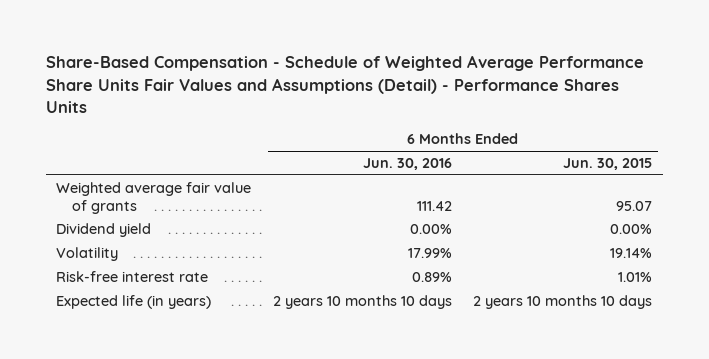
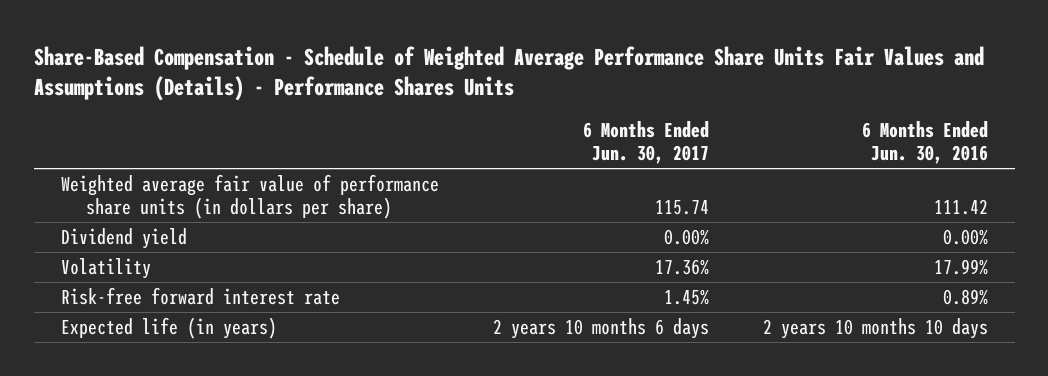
[45,55,644,114] Share-Based Compensation - Schedule of Weighted Average Performance Share Units Fair Values and Assumptions (Detail) - Performance Shares Units -> [33,45,984,102] Share-Based Compensation - Schedule of Weighted Average Performance Share Units Fair Values and Assumptions (Details) - Performance Shares Units
[563,158,653,171] Jun. 30, 2015 -> none
none -> [582,121,709,165] 6 Months Ended Jun. 30, 2017
[56,181,252,214] Weighted average fair value of grants -> [60,173,439,220] Weighted average fair value of performance share units (in dollars per share)
[56,270,209,282] Risk-free interest rate -> [60,286,340,305] Risk-free forward interest rate

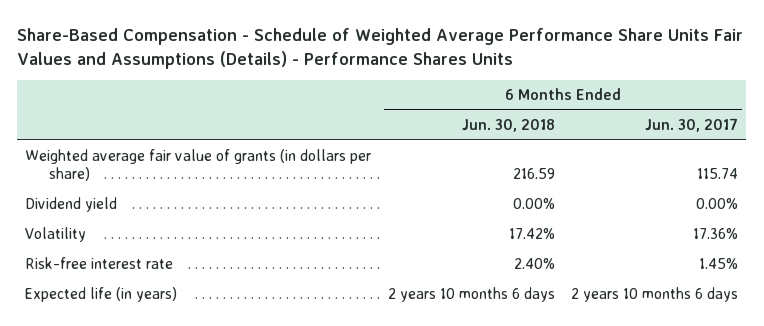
[861,121,988,165] 6 Months Ended Jun. 30, 2016 -> none
none -> [461,118,555,132] Jun. 30, 2018
[60,173,439,220] Weighted average fair value of performance share units (in dollars per share) -> [25,149,372,181] Weighted average fair value of grants (in dollars per share)
[60,286,340,305] Risk-free forward interest rate -> [25,257,174,270] Risk-free interest rate

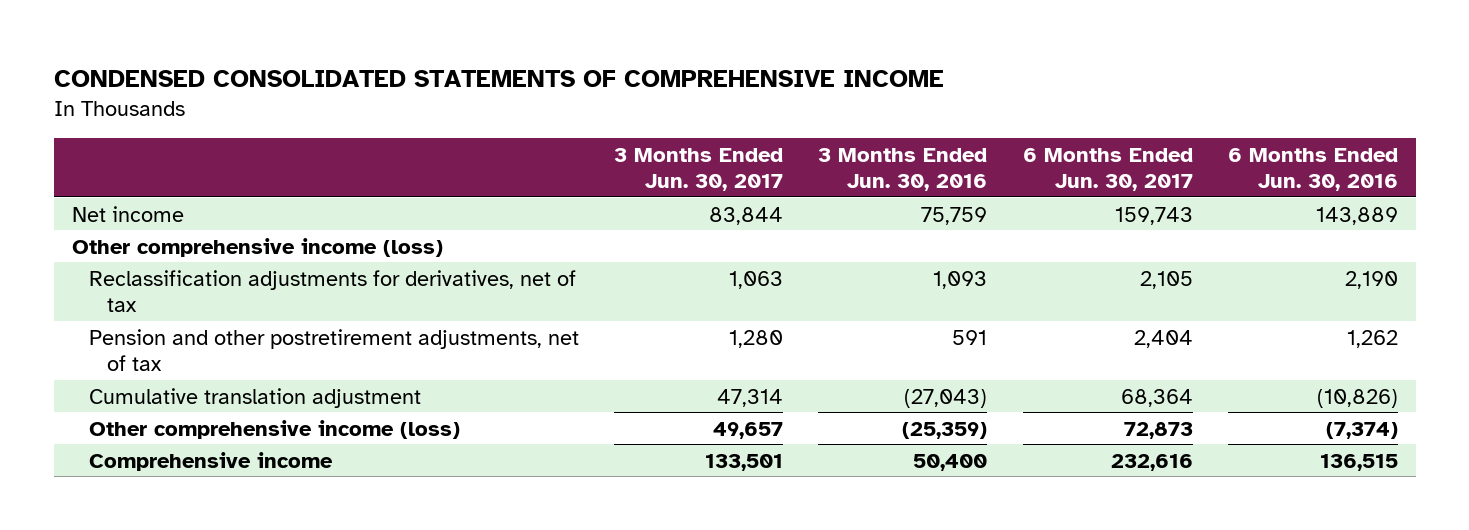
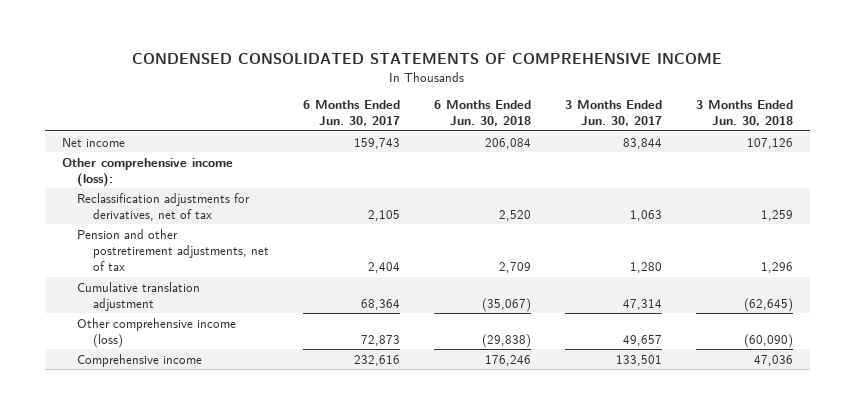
[818,147,988,191] 3 Months Ended Jun. 30, 2016 -> none
[1227,147,1398,191] 6 Months Ended Jun. 30, 2016 -> none
none -> [434,100,532,127] 6 Months Ended Jun. 30, 2018
none -> [696,100,794,127] 3 Months Ended Jun. 30, 2018
[71,237,443,257] Other comprehensive income (loss) -> [61,157,233,187] Other comprehensive income (loss):

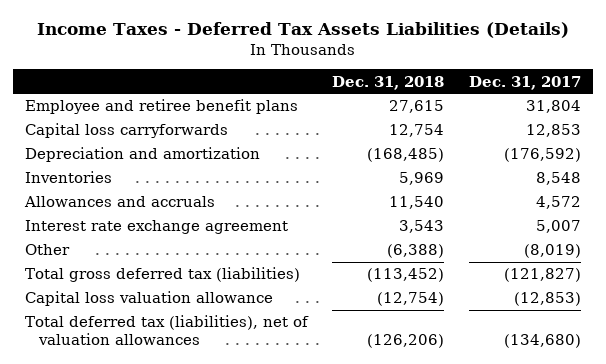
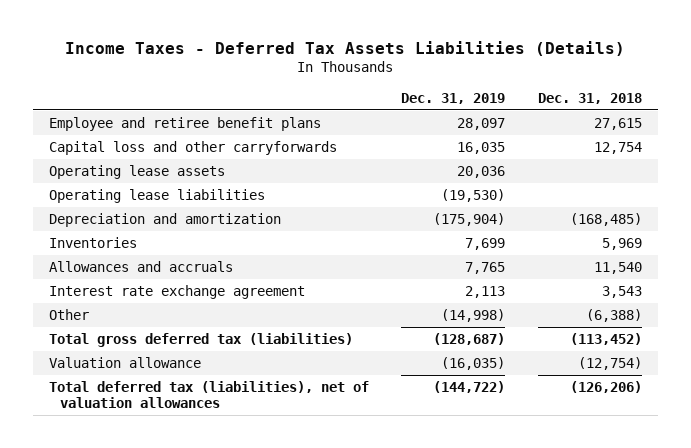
[468,75,581,90] Dec. 31, 2017 -> none
none -> [401,92,506,104] Dec. 31, 2019
[25,123,229,139] Capital loss carryforwards -> [48,140,337,155] Capital loss and other carryforwards
none -> [48,164,225,179] Operating lease assets
none -> [48,188,265,203] Operating lease liabilities
[25,291,274,307] Capital loss valuation allowance -> [48,356,201,368] Valuation allowance

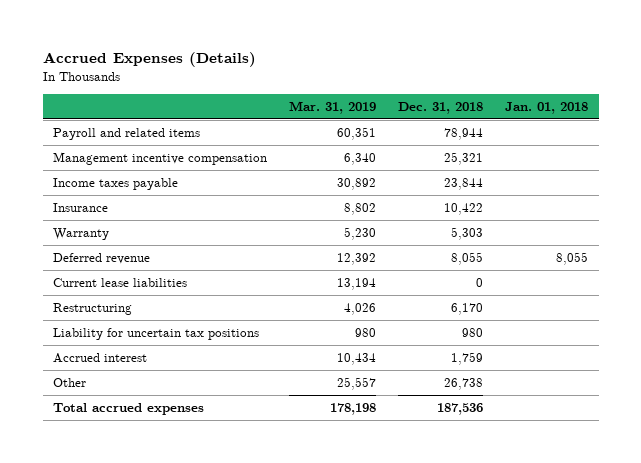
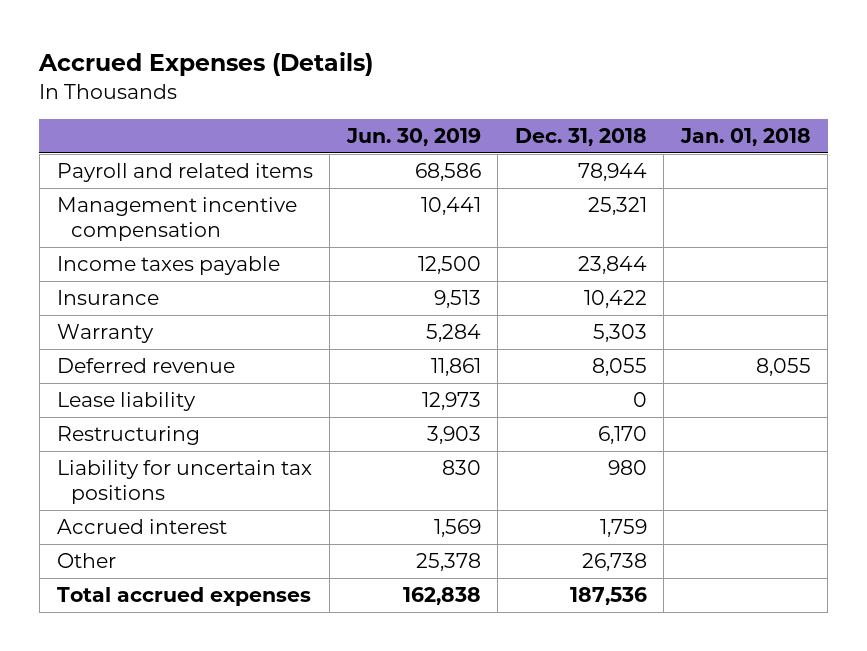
[289,100,377,114] Mar. 31, 2019 -> none
none -> [345,128,481,147] Jun. 30, 2019
[53,277,188,287] Current lease liabilities -> [56,392,196,412] Lease liability

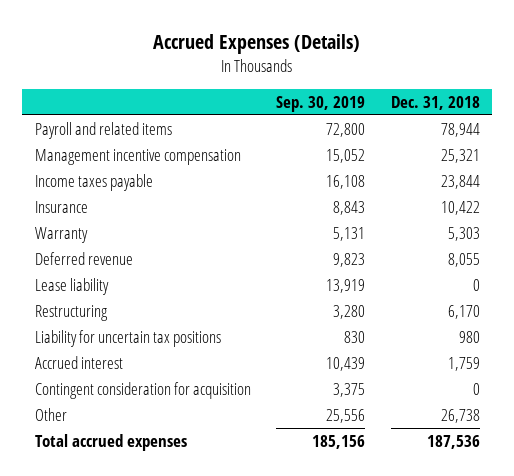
[345,128,481,147] Jun. 30, 2019 -> none
[679,128,811,147] Jan. 01, 2018 -> none
none -> [276,95,366,112] Sep. 30, 2019
none -> [34,381,251,399] Contingent consideration for acquisition

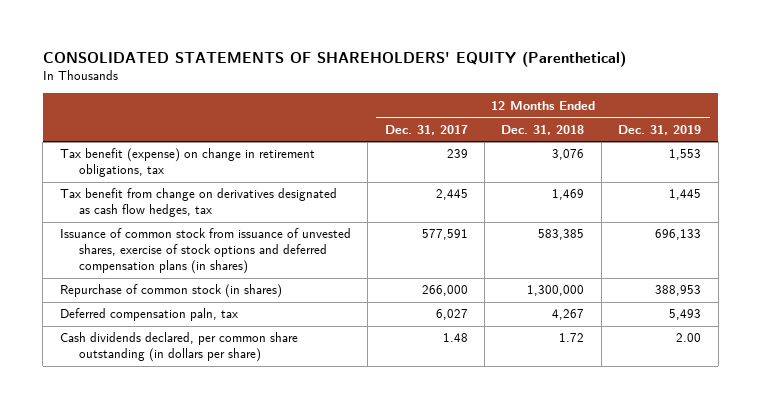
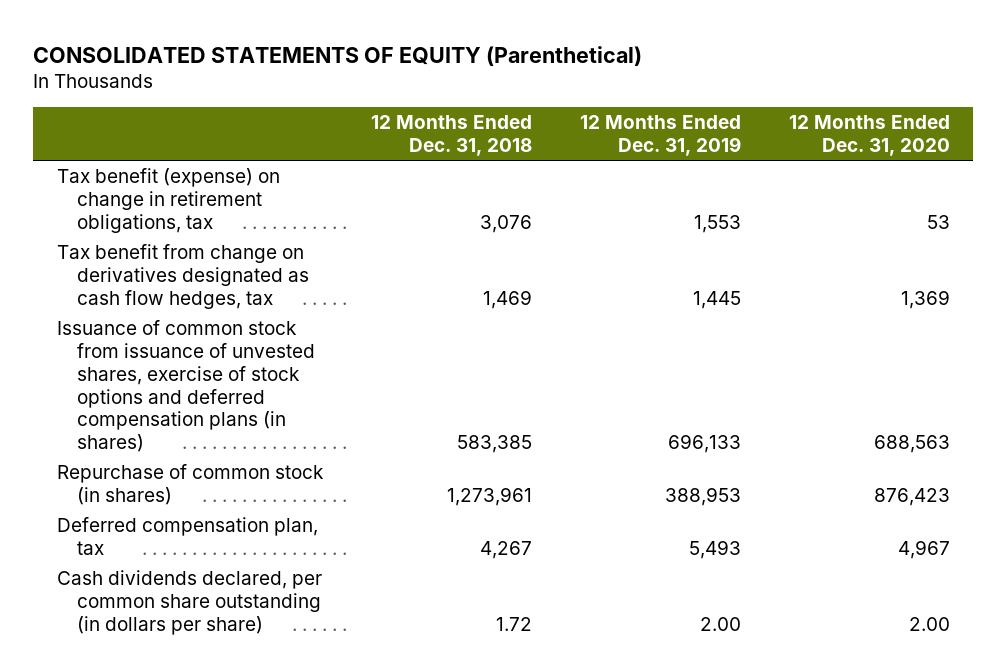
[42,50,626,67] CONSOLIDATED STATEMENTS OF SHAREHOLDERS' EQUITY (Parenthetical) -> [33,45,643,66] CONSOLIDATED STATEMENTS OF EQUITY (Parenthetical)
[384,124,468,135] Dec. 31, 2017 -> none
none -> [788,115,950,157] 12 Months Ended Dec. 31, 2020
[527,285,585,297] 1,300,000 -> [447,486,533,506] 1,273,961
[59,308,238,322] Deferred compensation paln, tax -> [57,517,319,555] Deferred compensation plan, tax

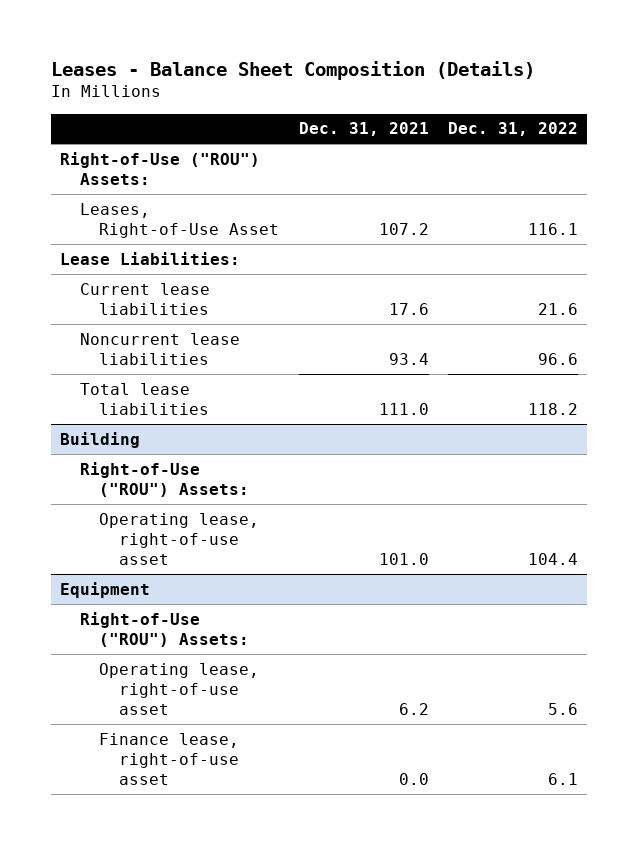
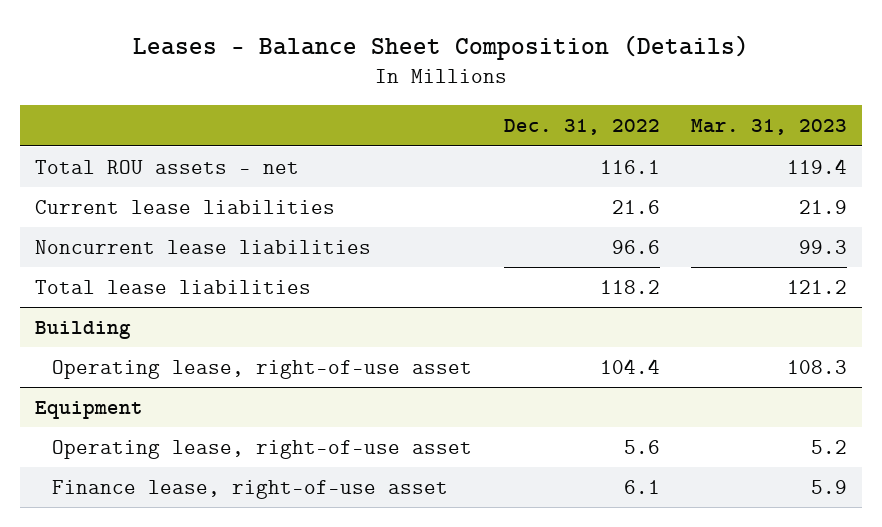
[298,122,429,137] Dec. 31, 2021 -> none
none -> [690,119,847,136] Mar. 31, 2023
[60,151,261,185] Right-of-Use ("ROU") Assets: -> none
[60,251,241,265] Lease Liabilities: -> none
[79,202,280,238] Leases, Right-of-Use Asset -> [35,159,300,174] Total ROU assets - net
[79,461,250,497] Right-of-Use ("ROU") Assets: -> none
[79,611,250,647] Right-of-Use ("ROU") Assets: -> none

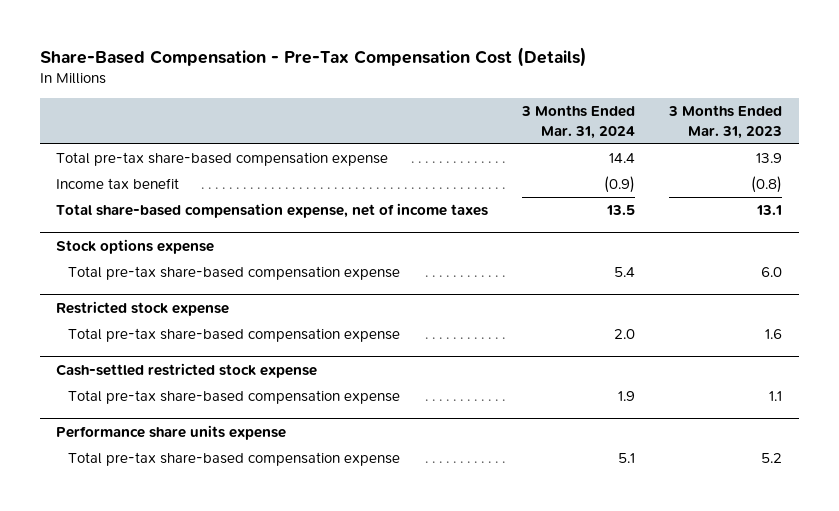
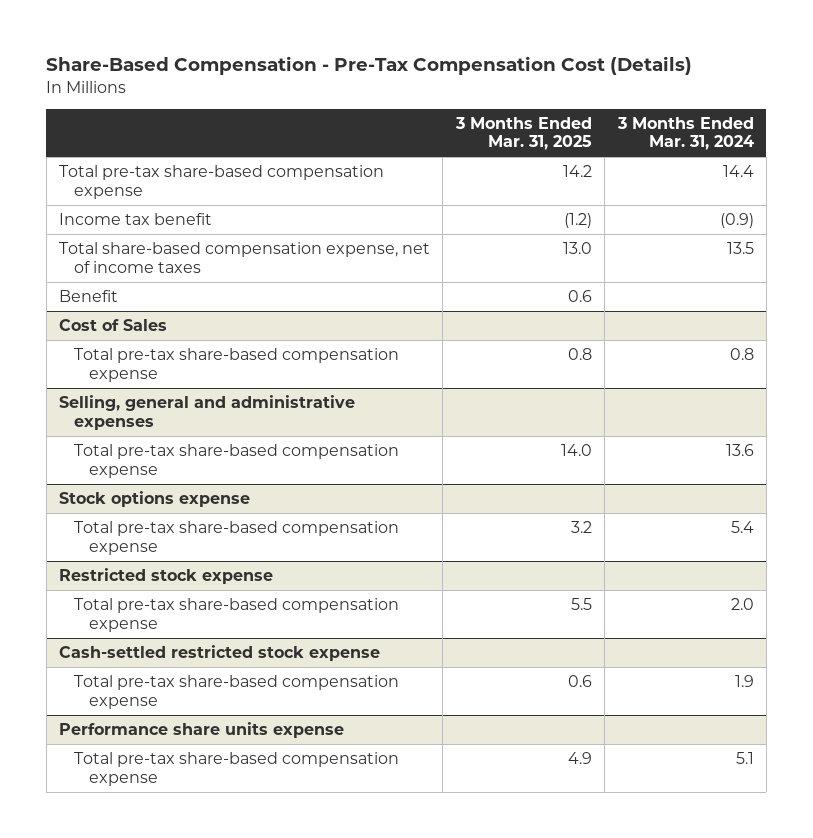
[668,105,783,139] 3 Months Ended Mar. 31, 2023 -> none
none -> [454,116,592,151] 3 Months Ended Mar. 31, 2025
none -> [59,290,119,303] Benefit
none -> [59,319,168,332] Cost of Sales
none -> [74,348,400,382] Total pre-tax share-based compensation expense
none -> [59,395,356,430] Selling, general and administrative expenses
none -> [74,444,400,478] Total pre-tax share-based compensation expense

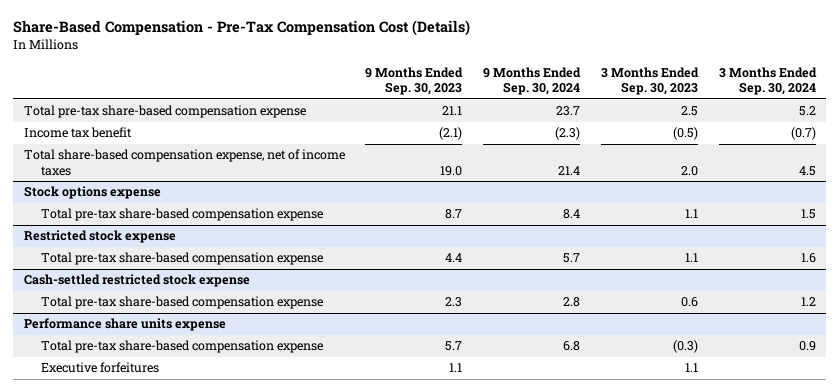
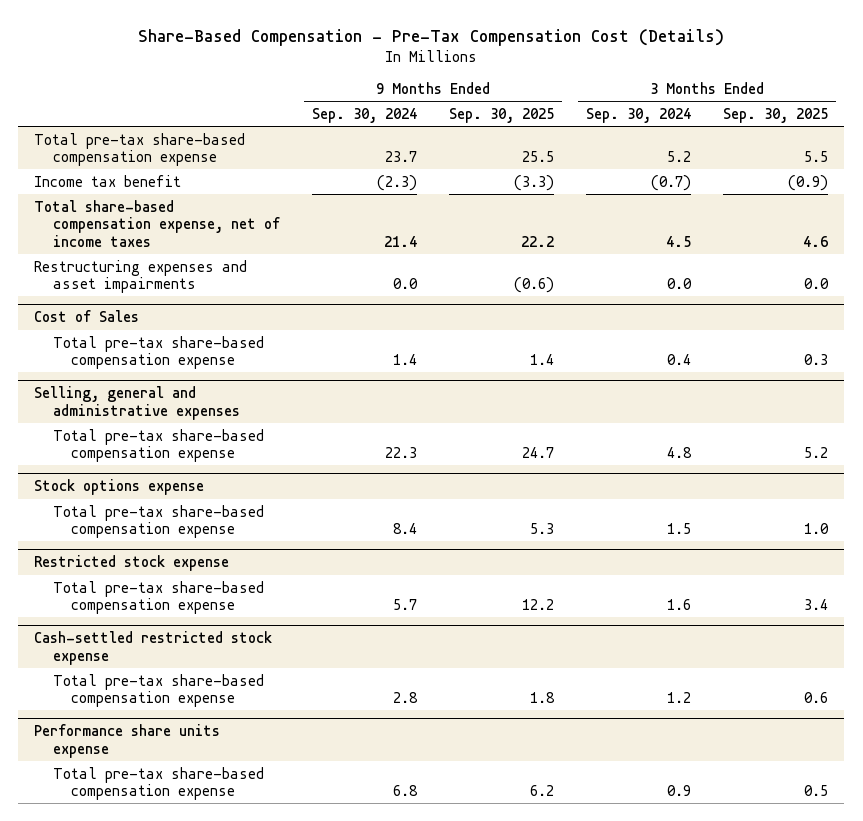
[365,67,464,96] 9 Months Ended Sep. 30, 2023 -> none
[601,67,700,96] 3 Months Ended Sep. 30, 2023 -> none
none -> [448,108,554,124] Sep. 30, 2025
none -> [723,108,829,124] Sep. 30, 2025
none -> [34,259,248,294] Restructuring expenses and asset impairments
none -> [34,310,140,323] Cost of Sales
none -> [52,335,264,370] Total pre-tax share-based compensation expense
none -> [34,386,240,420] Selling, general and administrative expenses
none -> [52,428,264,463] Total pre-tax share-based compensation expense
[40,362,159,374] Executive forfeitures -> none

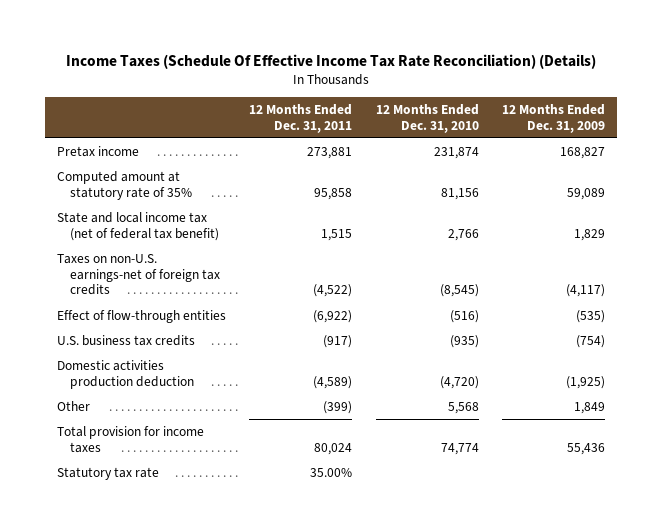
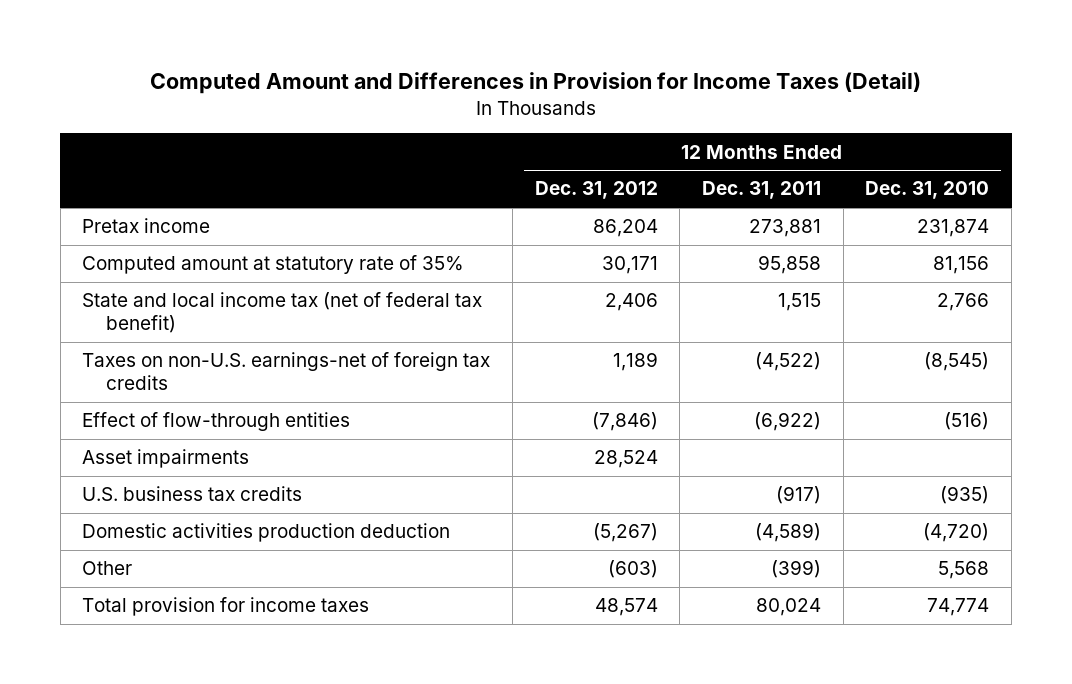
[65,53,596,69] Income Taxes (Schedule Of Effective Income Tax Rate Reconciliation) (Details) -> [149,72,921,95] Computed Amount and Differences in Provision for Income Taxes (Detail)
[501,103,605,133] 12 Months Ended Dec. 31, 2009 -> none
none -> [534,181,658,200] Dec. 31, 2012
none -> [82,449,250,469] Asset impairments
[56,466,159,480] Statutory tax rate -> none

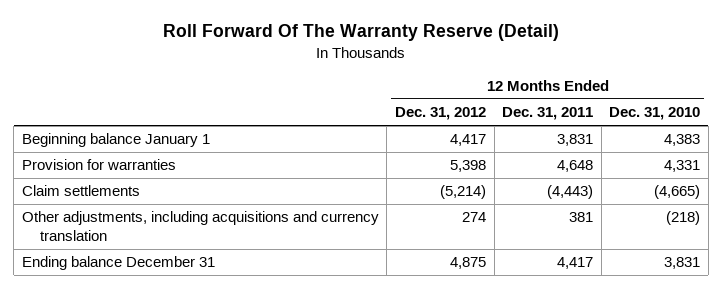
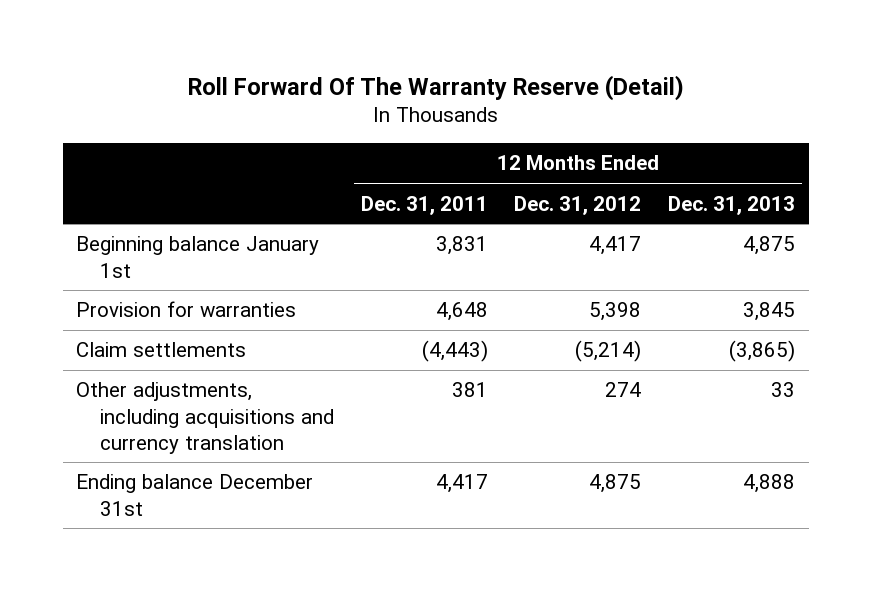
[609,107,701,121] Dec. 31, 2010 -> none
none -> [668,195,796,215] Dec. 31, 2013
[21,133,210,148] Beginning balance January 1 -> [76,236,320,278] Beginning balance January 1st
[21,256,215,271] Ending balance December 31 -> [76,474,314,516] Ending balance December 31st

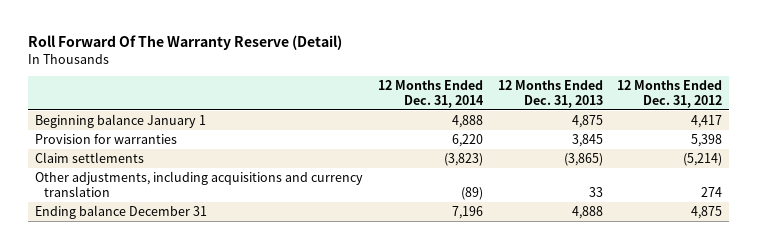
[360,195,488,215] Dec. 31, 2011 -> none
none -> [377,79,484,108] 12 Months Ended Dec. 31, 2014
[76,236,320,278] Beginning balance January 1st -> [35,113,207,128] Beginning balance January 1
[76,474,314,516] Ending balance December 31st -> [35,204,208,219] Ending balance December 31

